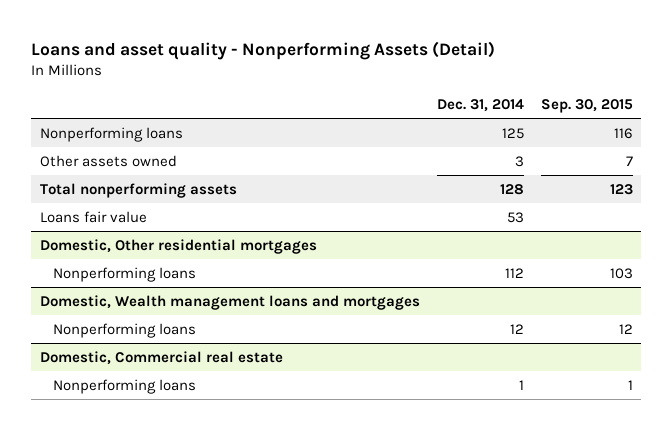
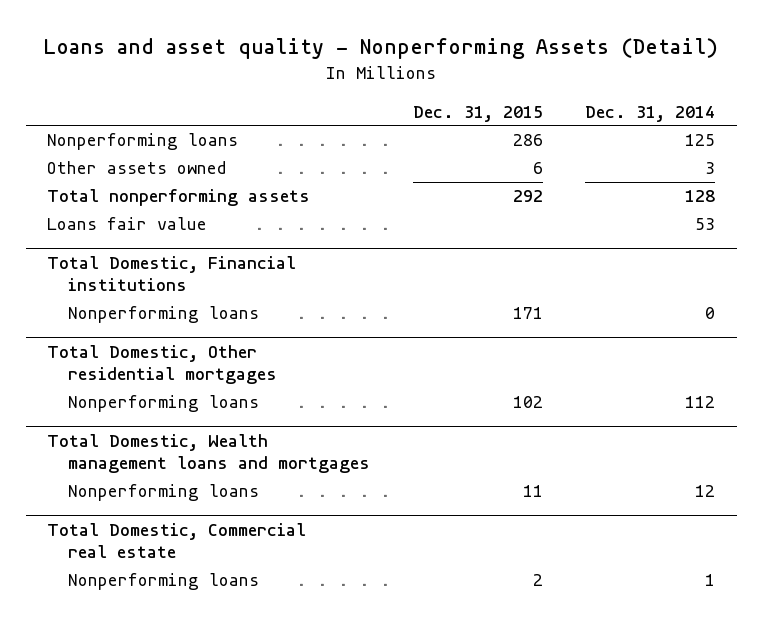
[540,99,633,114] Sep. 30, 2015 -> none
none -> [412,105,543,122] Dec. 31, 2015
none -> [47,256,297,292] Total Domestic, Financial institutions
none -> [67,306,259,324] Nonperforming loans
[39,238,317,254] Domestic, Other residential mortgages -> [47,345,277,385] Total Domestic, Other residential mortgages
[39,294,420,310] Domestic, Wealth management loans and mortgages -> [47,434,370,474] Total Domestic, Wealth management loans and mortgages
[39,350,283,365] Domestic, Commercial real estate -> [47,523,307,559] Total Domestic, Commercial real estate

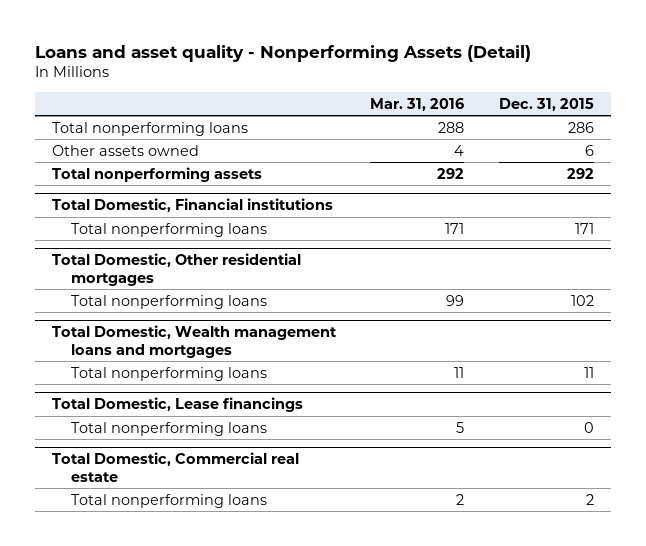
[585,105,716,122] Dec. 31, 2014 -> none
none -> [370,97,465,111] Mar. 31, 2016
[47,133,239,151] Nonperforming loans -> [52,121,249,136] Total nonperforming loans
[47,217,208,231] Loans fair value -> none
[67,306,259,324] Nonperforming loans -> [70,222,267,237] Total nonperforming loans
[67,395,259,413] Nonperforming loans -> [70,294,267,309] Total nonperforming loans
[67,484,259,502] Nonperforming loans -> [70,366,267,381] Total nonperforming loans
none -> [52,397,304,413] Total Domestic, Lease financings
none -> [70,421,267,436] Total nonperforming loans
[67,573,259,591] Nonperforming loans -> [70,493,267,508] Total nonperforming loans

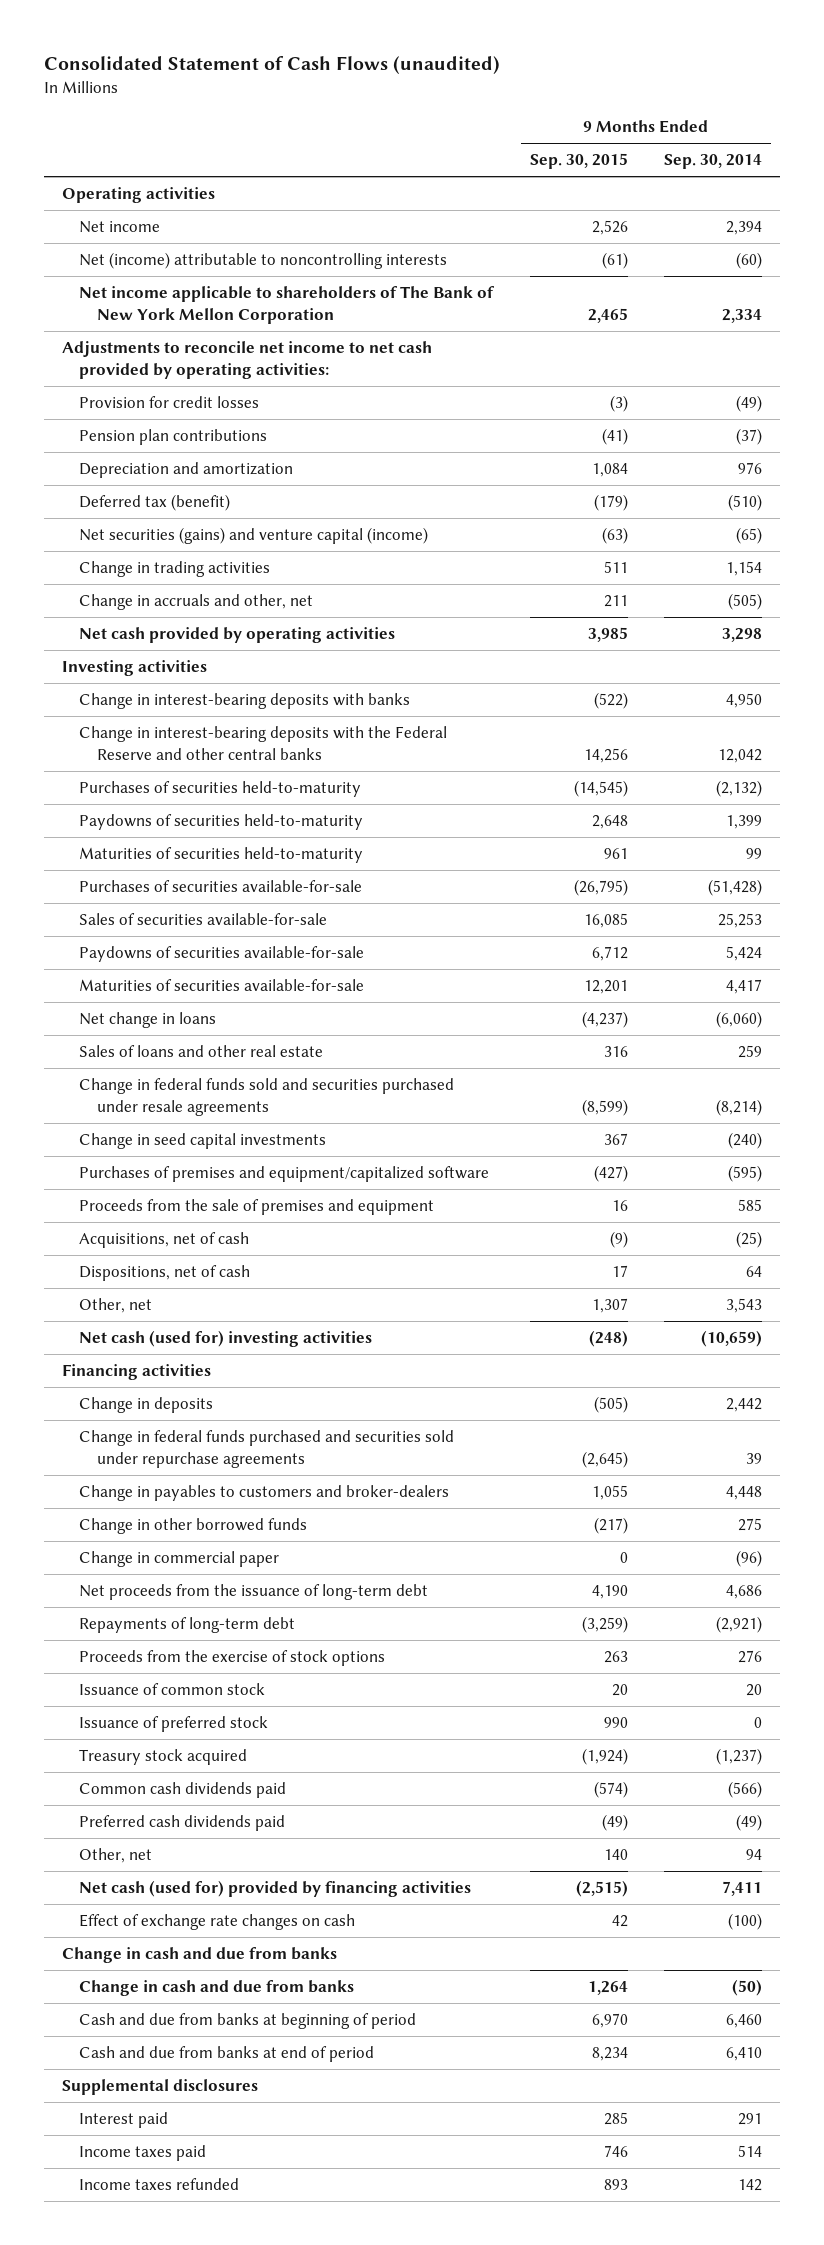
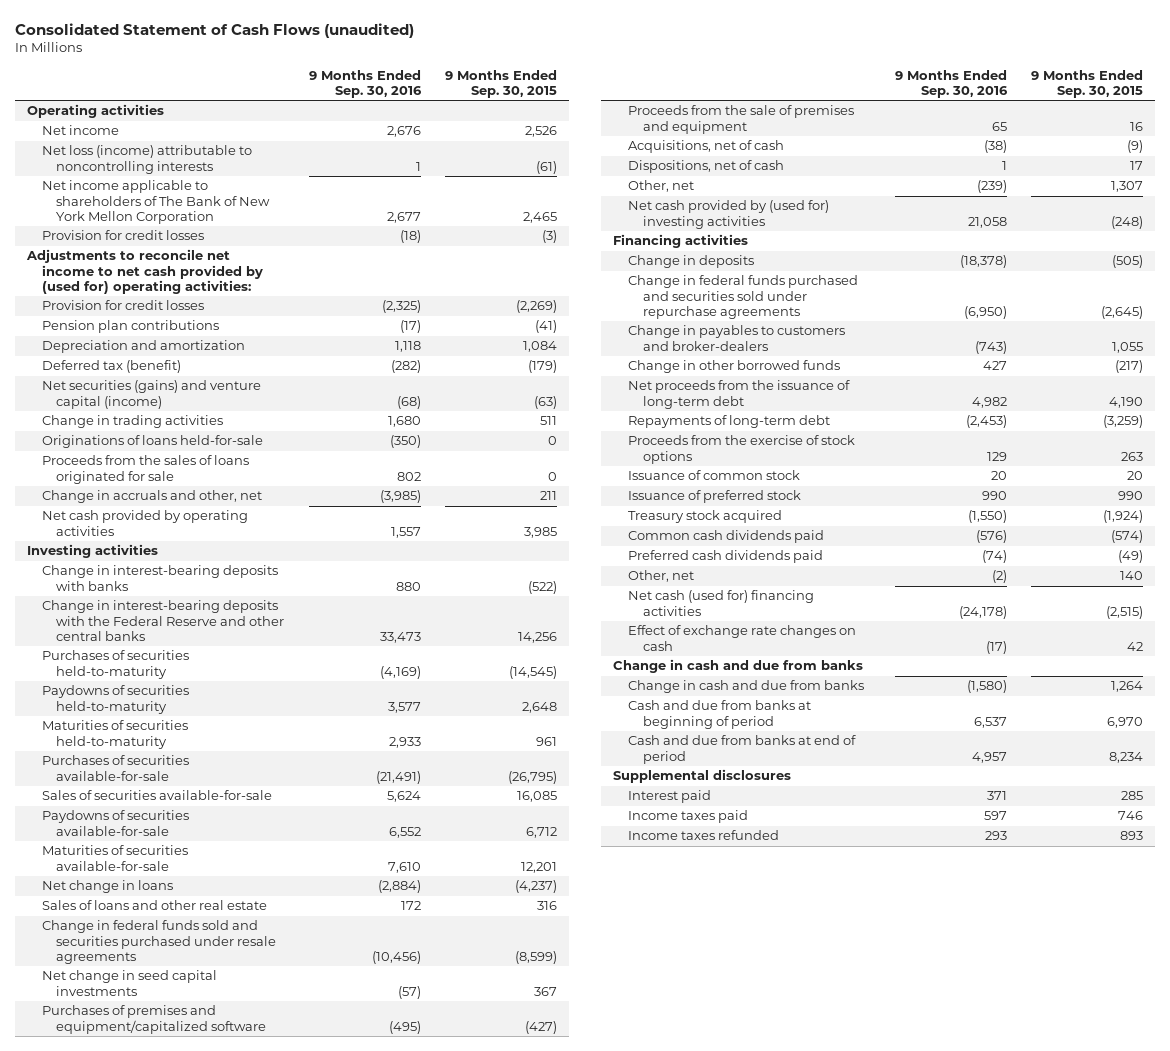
[664,154,763,170] Sep. 30, 2014 -> none
none -> [308,69,422,98] 9 Months Ended Sep. 30, 2016
[79,251,448,269] Net (income) attributable to noncontrolling interests -> [41,145,252,174] Net loss (income) attributable to noncontrolling interests
[61,340,432,379] Adjustments to reconcile net income to net cash provided by operating activities: -> none
none -> [26,249,263,294] Adjustments to reconcile net income to net cash provided by (used for) operating activities:
none -> [41,300,204,311] Provision for credit losses
none -> [41,435,263,449] Originations of loans held-for-sale
none -> [41,455,249,484] Proceeds from the sales of loans originated for sale
[79,1132,327,1149] Change in seed capital investments -> [41,970,217,996] Net change in seed capital investments
[79,1329,373,1347] Net cash (used for) investing activities -> [627,200,829,229] Net cash provided by (used for) investing activities
[79,1550,280,1567] Change in commercial paper -> none
[79,1879,472,1897] Net cash (used for) provided by financing activities -> [627,590,814,616] Net cash (used for) financing activities

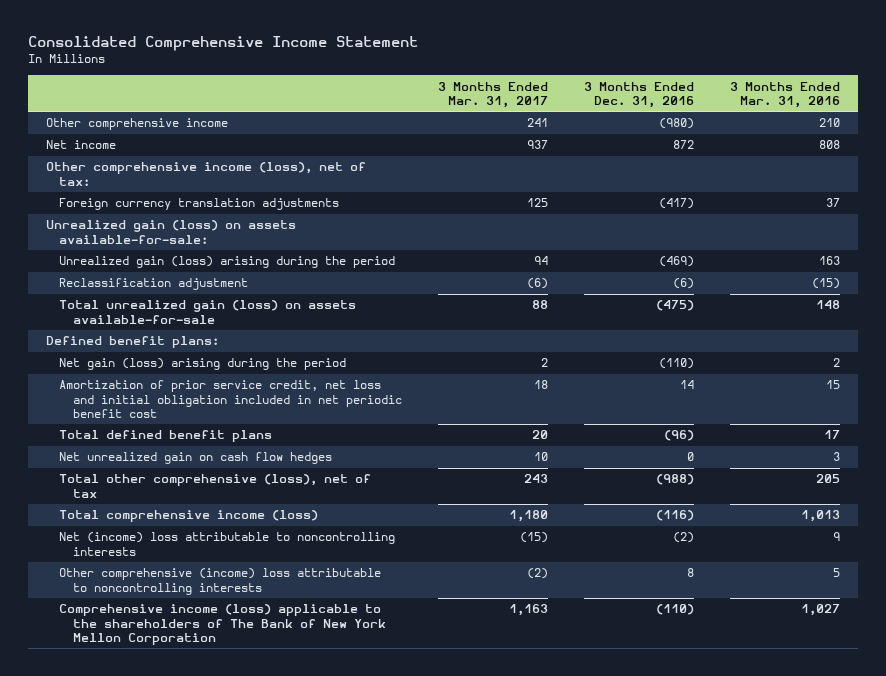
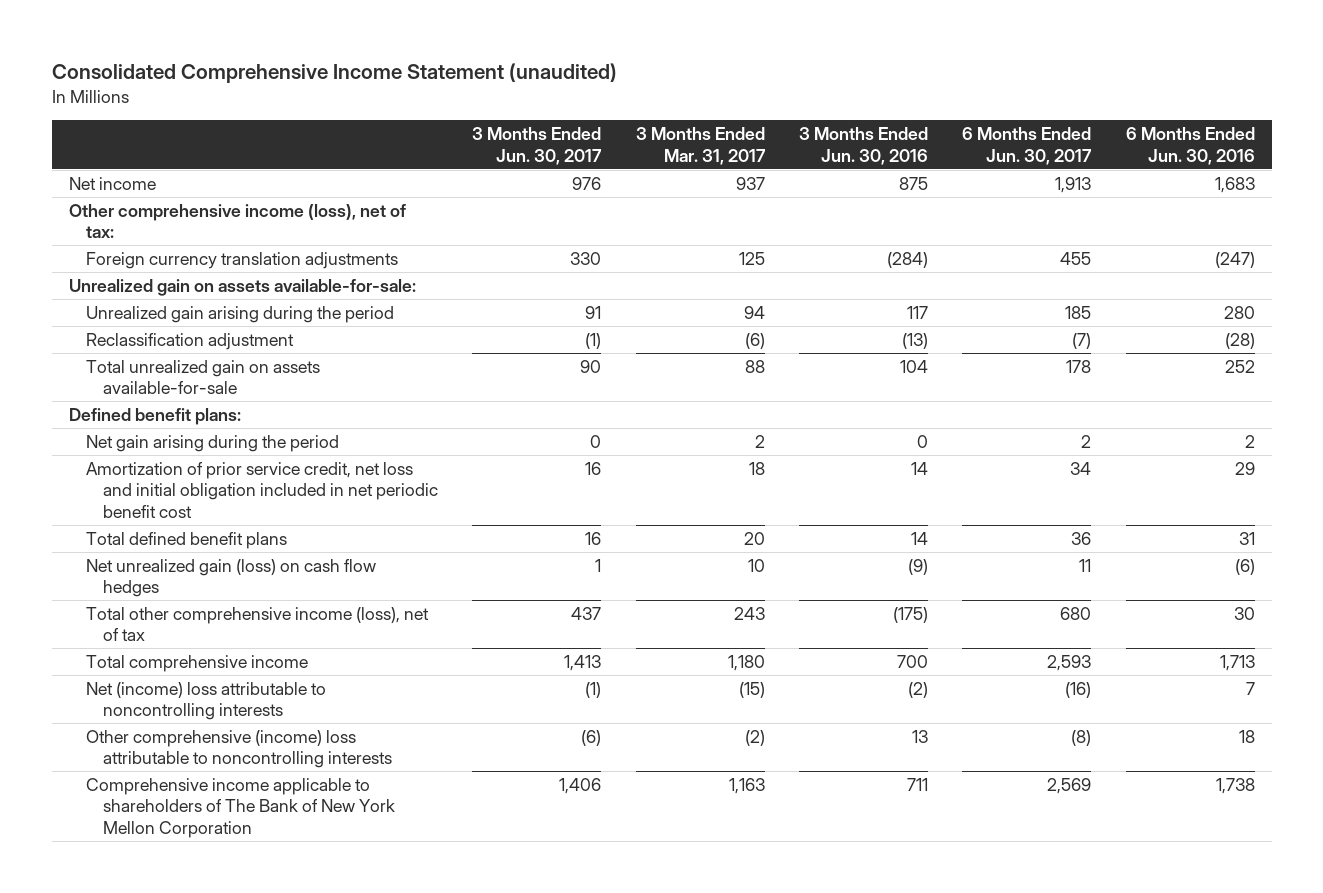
[27,35,418,51] Consolidated Comprehensive Income Statement -> [51,62,617,83] Consolidated Comprehensive Income Statement (unaudited)
[584,81,695,109] 3 Months Ended Dec. 31, 2016 -> none
[730,81,841,109] 3 Months Ended Mar. 31, 2016 -> none
none -> [472,127,603,165] 3 Months Ended Jun. 30, 2017
none -> [798,127,928,165] 3 Months Ended Jun. 30, 2016
none -> [962,127,1093,165] 6 Months Ended Jun. 30, 2017
none -> [1125,127,1255,165] 6 Months Ended Jun. 30, 2016
[45,118,228,131] Other comprehensive income -> none
[45,220,296,244] Unrealized gain (loss) on assets available-for-sale: -> [68,278,416,296] Unrealized gain on assets available-for-sale:
[59,256,396,269] Unrealized gain (loss) arising during the period -> [85,305,394,323] Unrealized gain arising during the period
[59,300,357,324] Total unrealized gain (loss) on assets available-for-sale -> [85,359,320,395] Total unrealized gain on assets available-for-sale
[59,358,347,371] Net gain (loss) arising during the period -> [85,434,339,452] Net gain arising during the period
[59,452,333,465] Net unrealized gain on cash flow hedges -> [85,558,376,598] Net unrealized gain (loss) on cash flow hedges
[59,474,372,498] Total other comprehensive (loss), net of tax -> [85,606,429,642] Total other comprehensive income (loss), net of tax
[59,510,319,523] Total comprehensive income (loss) -> [85,654,308,672] Total comprehensive income
[59,604,386,645] Comprehensive income (loss) applicable to the shareholders of The Bank of New York Mellon Corporation -> [85,777,396,838] Comprehensive income applicable to shareholders of The Bank of New York Mellon Corporation

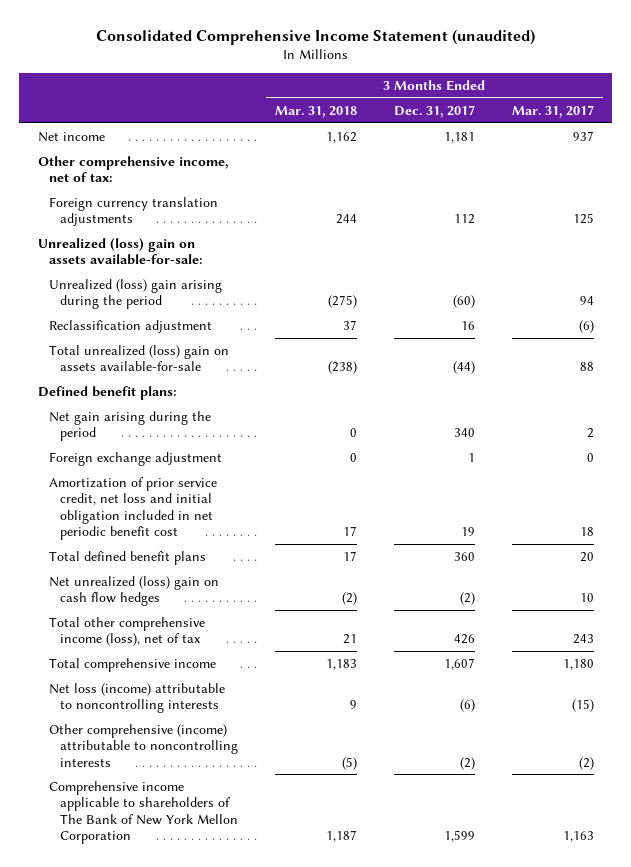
[472,127,603,165] 3 Months Ended Jun. 30, 2017 -> none
[798,127,928,165] 3 Months Ended Jun. 30, 2016 -> none
[962,127,1093,165] 6 Months Ended Jun. 30, 2017 -> none
[1125,127,1255,165] 6 Months Ended Jun. 30, 2016 -> none
none -> [275,105,358,118] Mar. 31, 2018
none -> [393,104,475,118] Dec. 31, 2017
[68,203,406,239] Other comprehensive income (loss), net of tax: -> [37,155,228,183] Other comprehensive income, net of tax:
[68,278,416,296] Unrealized gain on assets available-for-sale: -> [37,237,203,266] Unrealized (loss) gain on assets available-for-sale:
[85,305,394,323] Unrealized gain arising during the period -> [48,278,222,310] Unrealized (loss) gain arising during the period
[85,359,320,395] Total unrealized gain on assets available-for-sale -> [48,344,229,372] Total unrealized (loss) gain on assets available-for-sale
none -> [48,451,222,466] Foreign exchange adjustment
[85,558,376,598] Net unrealized gain (loss) on cash flow hedges -> [48,575,219,607] Net unrealized (loss) gain on cash flow hedges
[85,681,326,721] Net (income) loss attributable to noncontrolling interests -> [48,682,225,714] Net loss (income) attributable to noncontrolling interests
[85,729,393,769] Other comprehensive (income) loss attributable to noncontrolling interests -> [48,723,239,767] Other comprehensive (income) attributable to noncontrolling interests

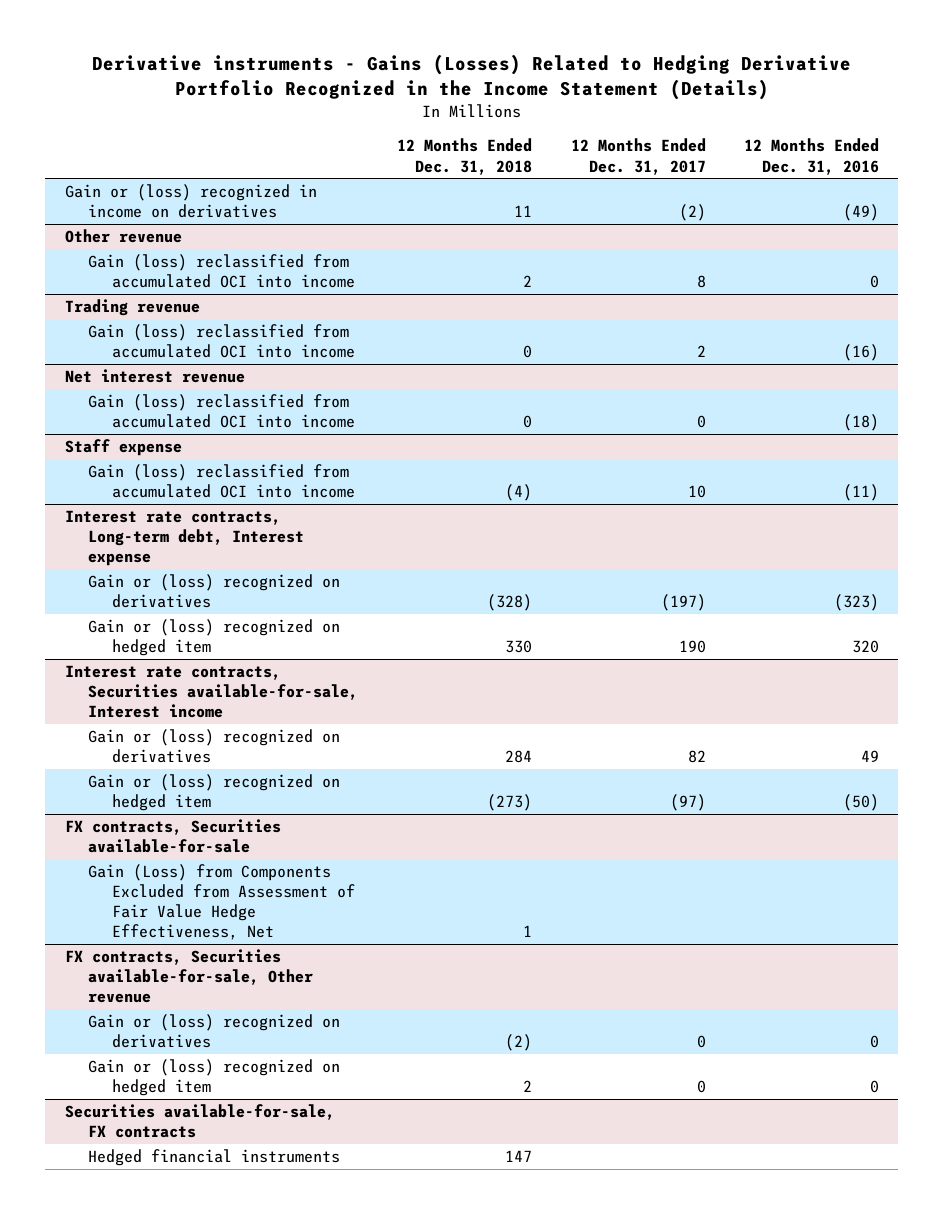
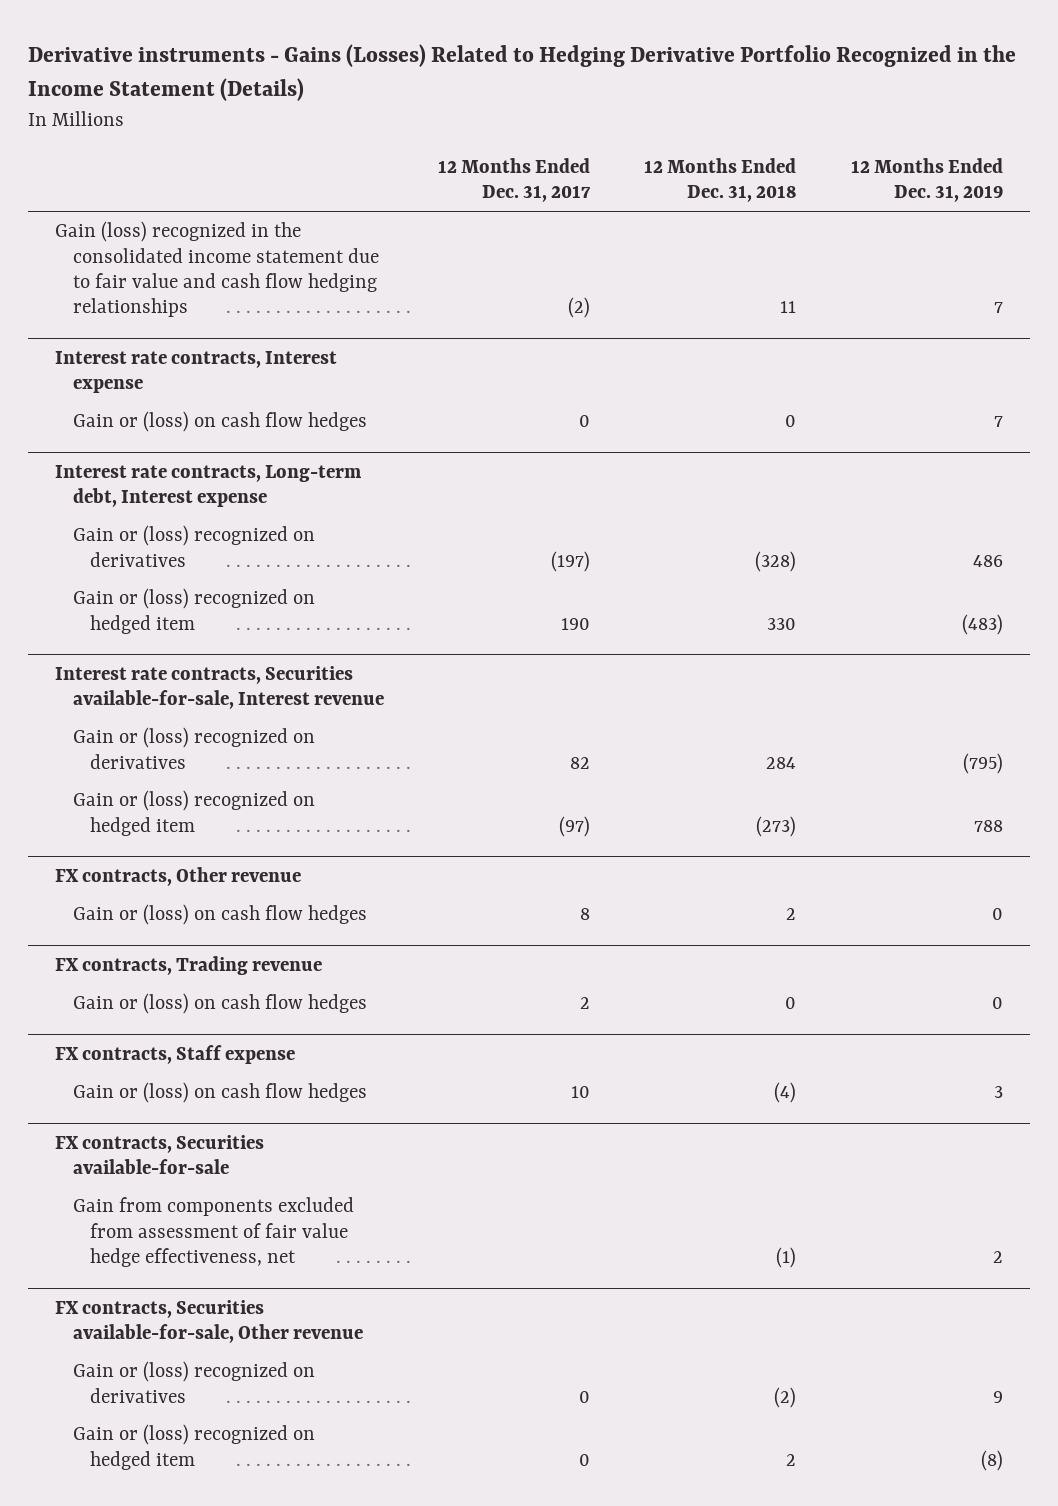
[744,138,880,175] 12 Months Ended Dec. 31, 2016 -> none
none -> [850,158,1003,203] 12 Months Ended Dec. 31, 2019
[64,229,182,244] Other revenue -> none
[88,254,355,289] Gain (loss) reclassified from accumulated OCI into income -> none
[64,299,200,317] Trading revenue -> none
[88,324,355,359] Gain (loss) reclassified from accumulated OCI into income -> none
[64,369,245,384] Net interest revenue -> none
[88,394,355,429] Gain (loss) reclassified from accumulated OCI into income -> none
[64,439,182,457] Staff expense -> none
[88,464,355,499] Gain (loss) reclassified from accumulated OCI into income -> none
[64,184,317,219] Gain or (loss) recognized in income on derivatives -> [55,221,379,318] Gain (loss) recognized in the consolidated income statement due to fair value and cash flow hedging relationships
none -> [55,350,338,394] Interest rate contracts, Interest expense
none -> [72,411,367,433] Gain or (loss) on cash flow hedges
[64,665,359,719] Interest rate contracts, Securities available-for-sale, Interest income -> [55,665,384,710] Interest rate contracts, Securities available-for-sale, Interest revenue
none -> [55,866,302,886] FX contracts, Other revenue
none -> [72,904,367,926] Gain or (loss) on cash flow hedges
none -> [55,955,323,975] FX contracts, Trading revenue
none -> [72,993,367,1015] Gain or (loss) on cash flow hedges
none -> [55,1044,296,1064] FX contracts, Staff expense
none -> [72,1082,367,1104] Gain or (loss) on cash flow hedges
[88,864,355,941] Gain (Loss) from Components Excluded from Assessment of Fair Value Hedge Effectiveness, Net -> [72,1197,354,1267] Gain from components excluded from assessment of fair value hedge effectiveness, net
[522,925,532,938] 1 -> [776,1246,797,1268] (1)
[64,1104,335,1139] Securities available-for-sale, FX contracts -> none
[88,1149,341,1167] Hedged financial instruments -> none

